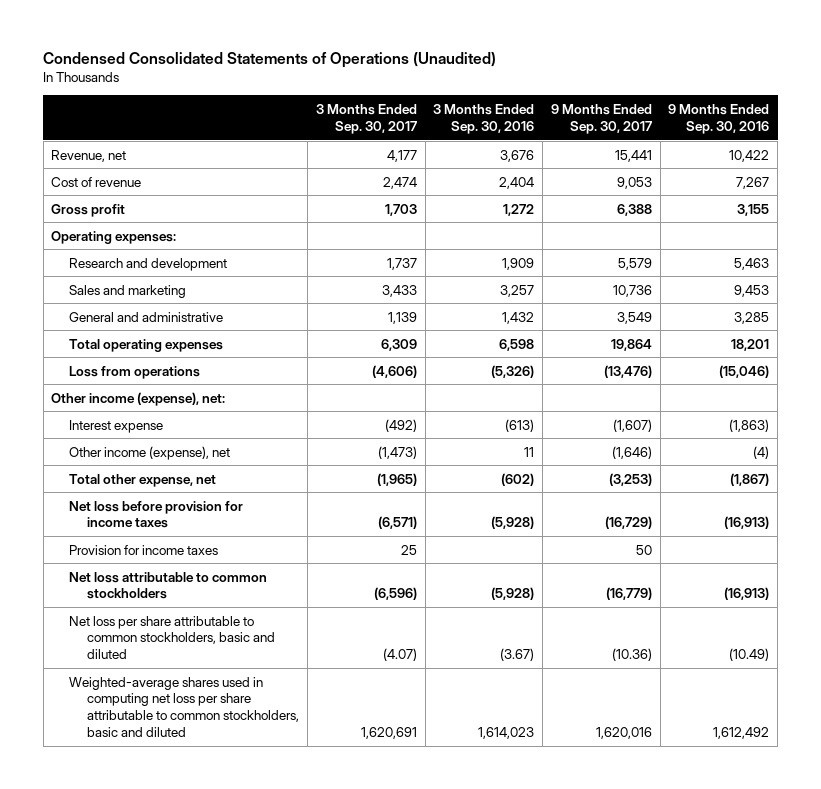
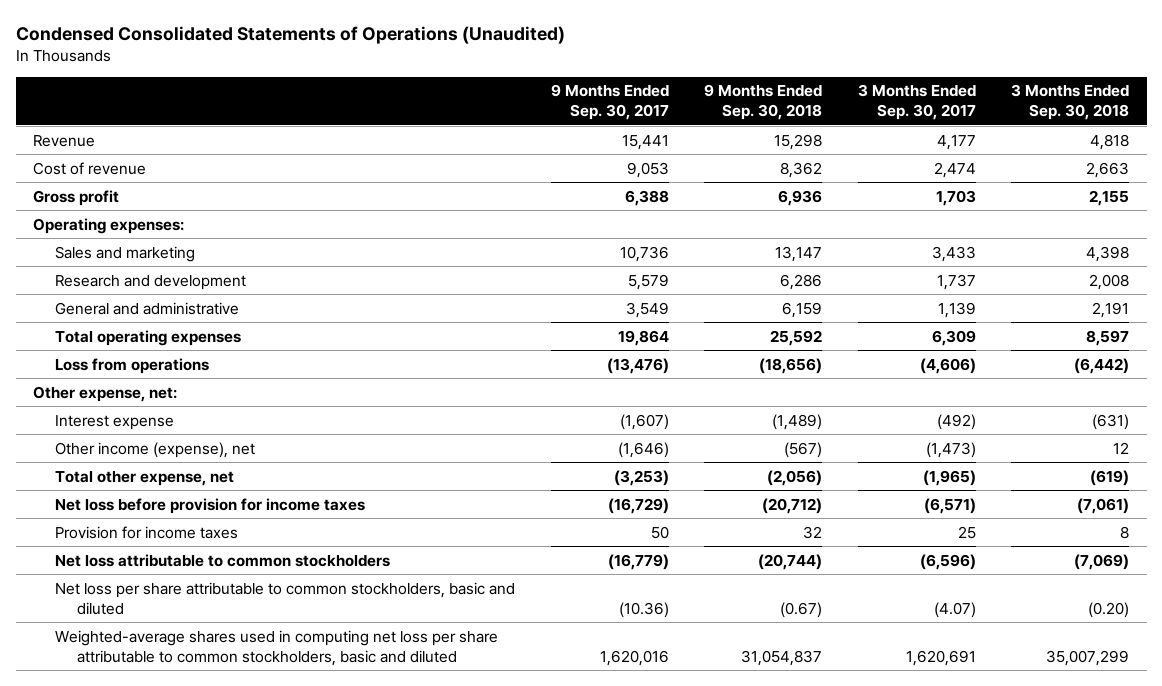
[433,103,535,134] 3 Months Ended Sep. 30, 2016 -> none
[668,103,770,134] 9 Months Ended Sep. 30, 2016 -> none
none -> [704,84,823,121] 9 Months Ended Sep. 30, 2018
none -> [1011,84,1130,121] 3 Months Ended Sep. 30, 2018
[51,149,127,162] Revenue, net -> [33,134,96,147] Revenue
[69,257,228,271] Research and development -> [55,274,247,290] Research and development
[51,391,226,406] Other income (expense), net: -> [33,385,178,402] Other expense, net:

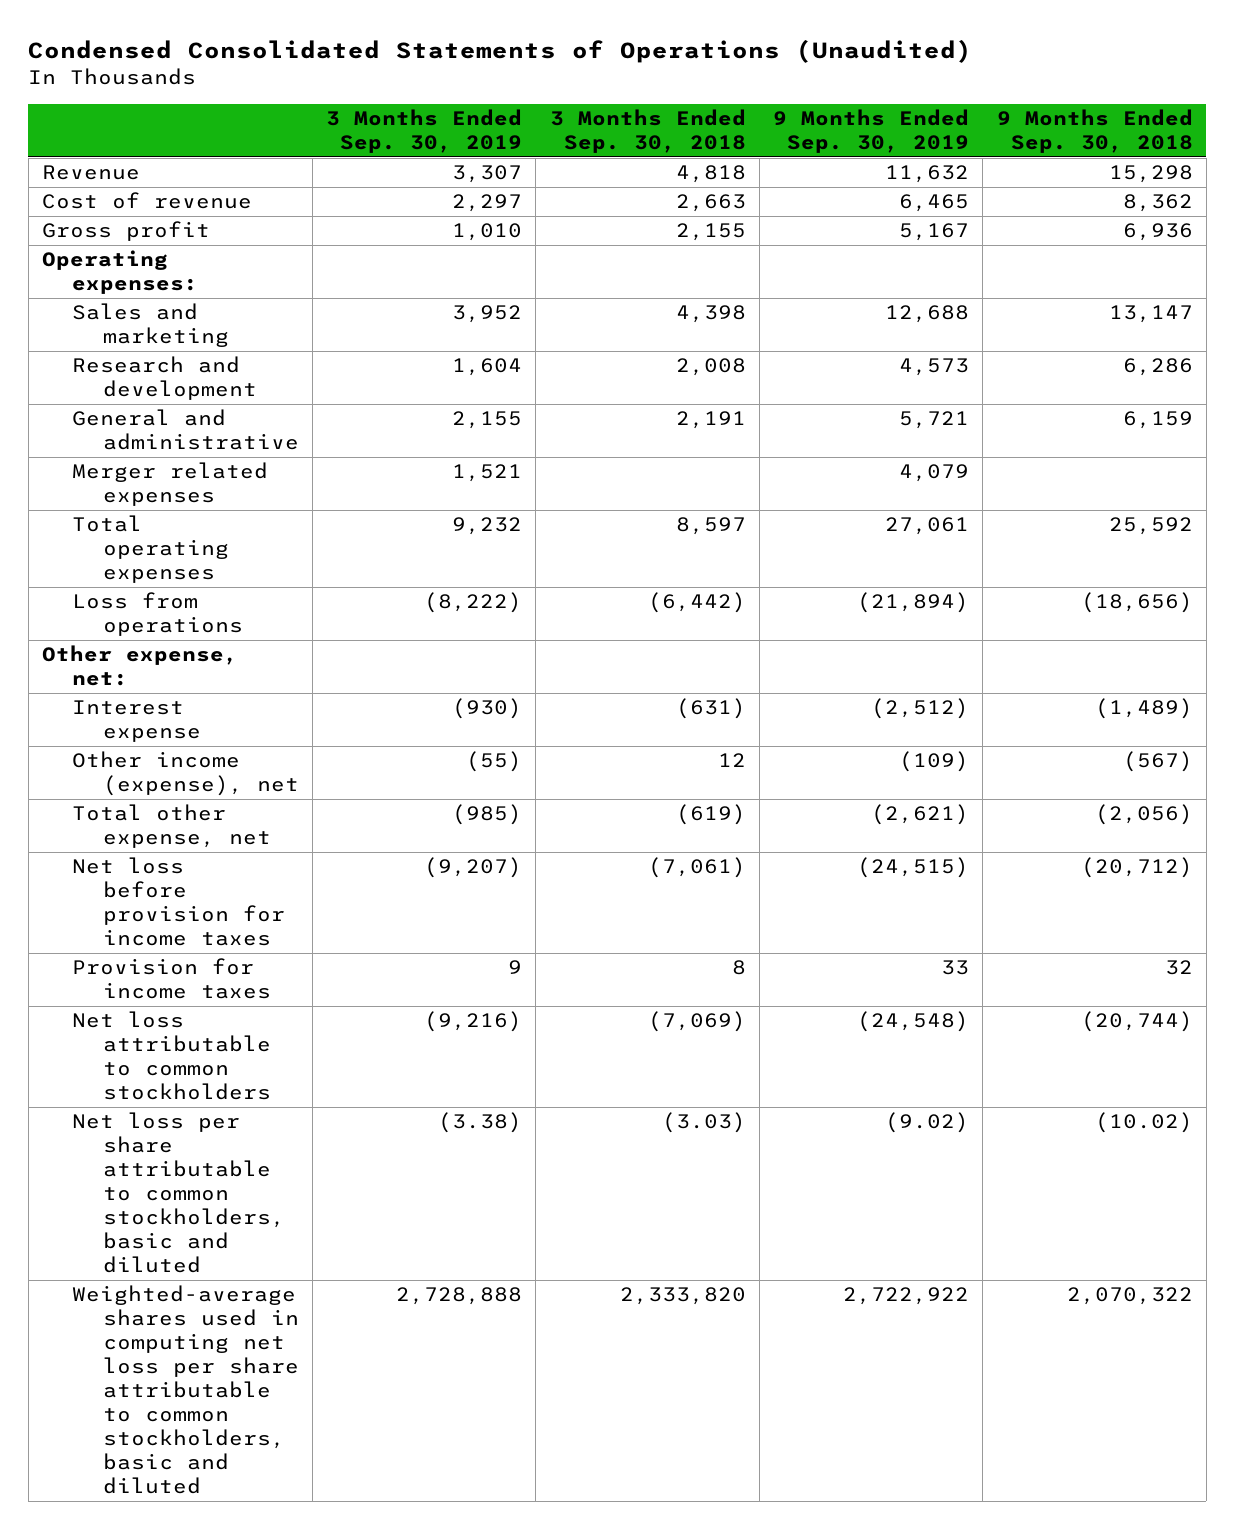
[550,84,669,121] 9 Months Ended Sep. 30, 2017 -> none
[857,84,976,121] 3 Months Ended Sep. 30, 2017 -> none
none -> [326,108,523,153] 3 Months Ended Sep. 30, 2019
none -> [773,108,970,153] 9 Months Ended Sep. 30, 2019
none -> [72,462,269,507] Merger related expenses
[780,601,823,618] (0.67) -> [1094,1112,1193,1134] (10.02)
[1088,601,1130,618] (0.20) -> [661,1112,746,1134] (3.03)
[741,649,823,666] 31,054,837 -> [1066,1287,1193,1306] 2,070,322
[1046,649,1130,666] 35,007,299 -> [619,1287,746,1306] 2,333,820

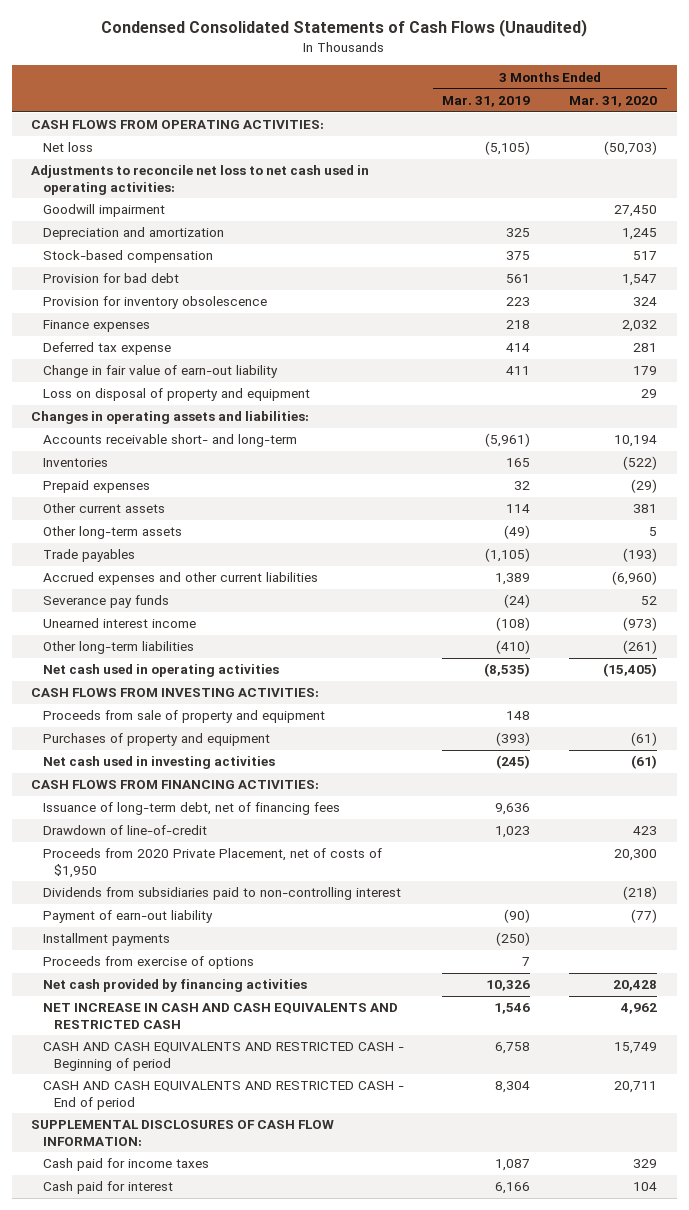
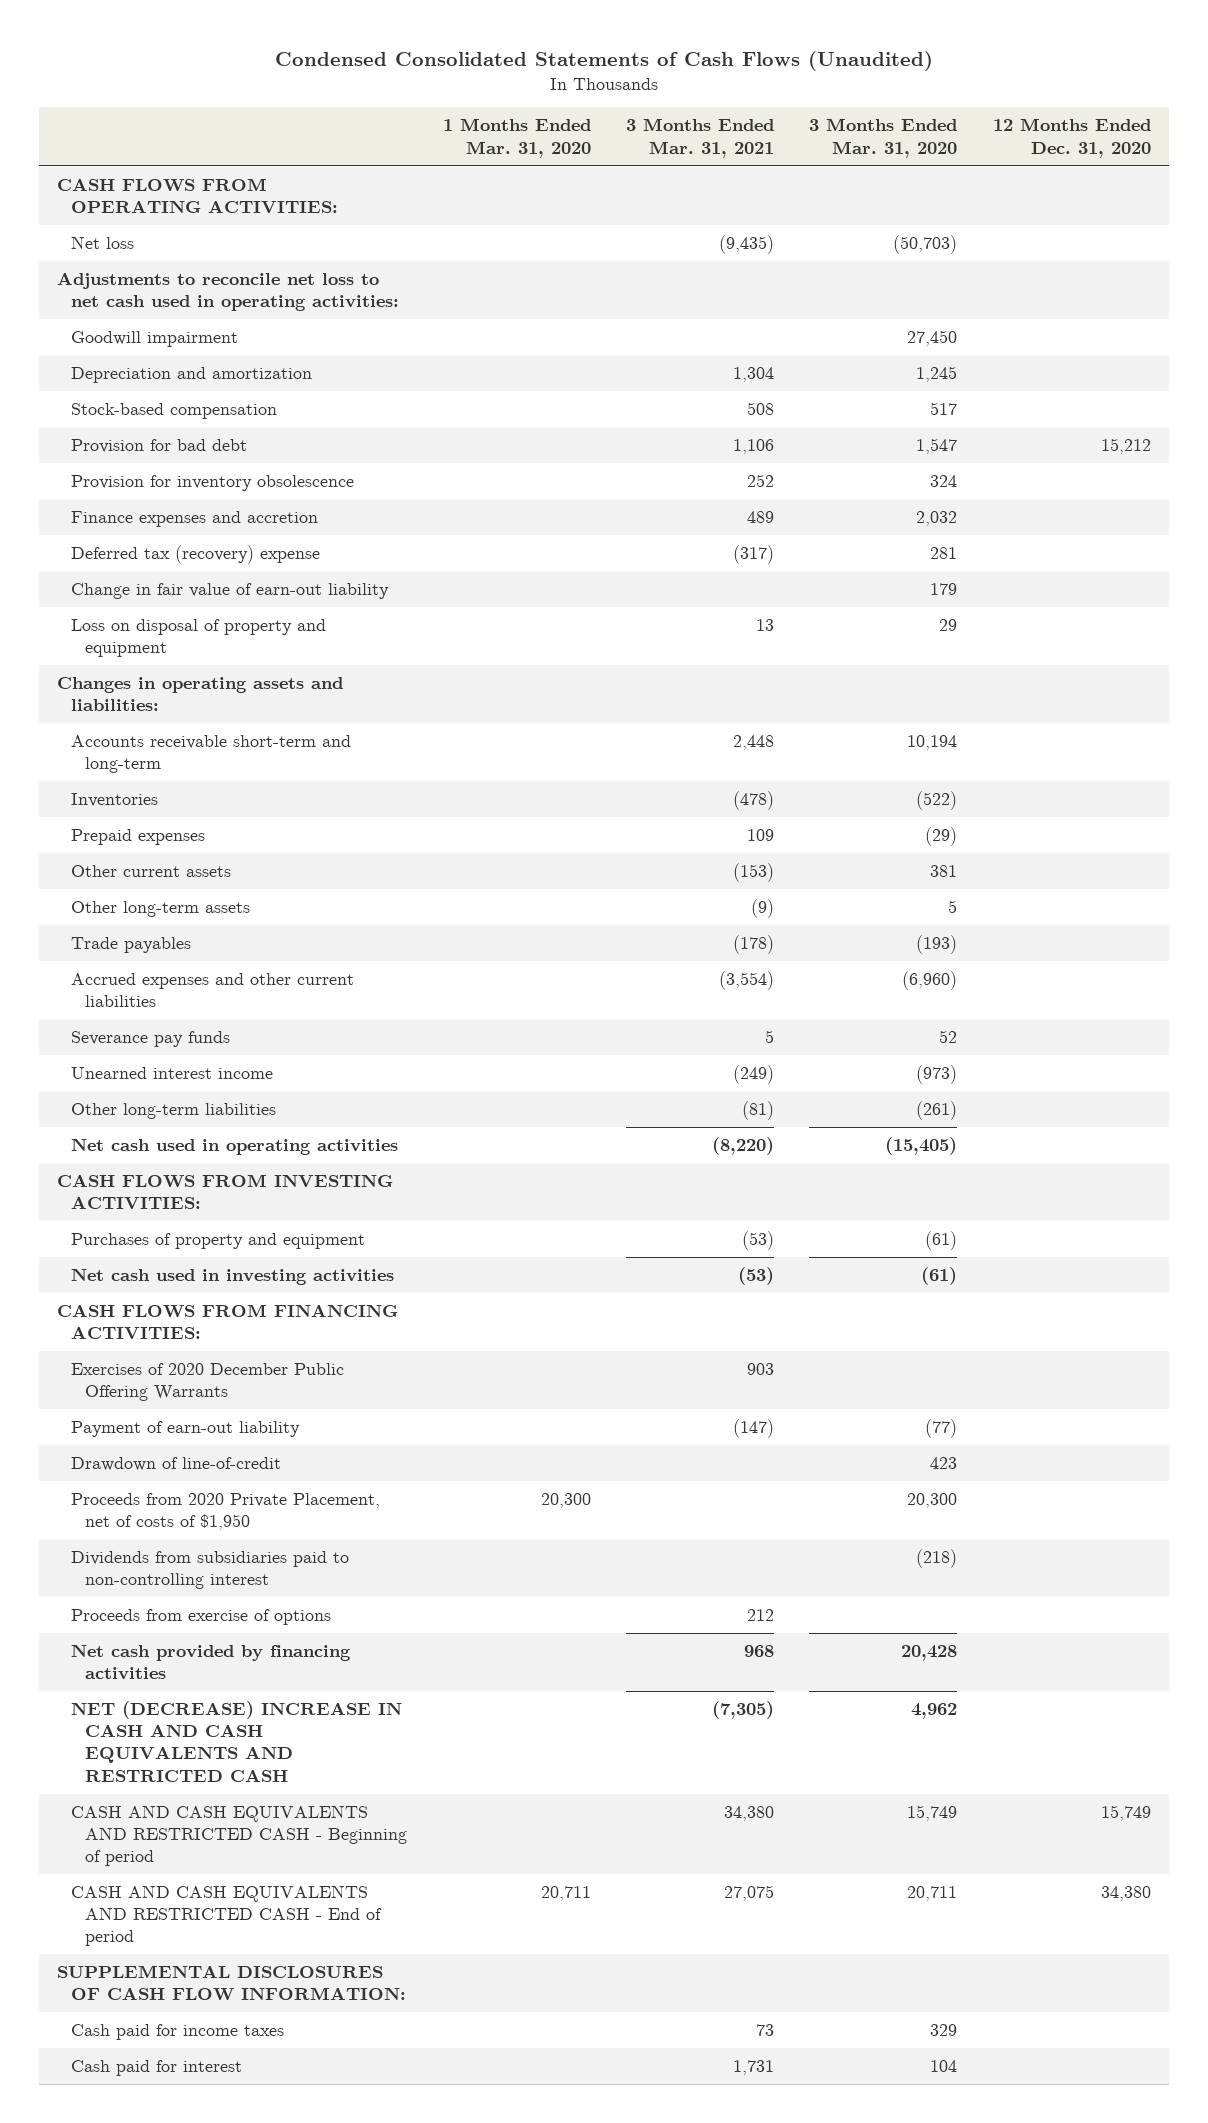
[442,95,531,107] Mar. 31, 2019 -> none
none -> [442,118,591,158] 1 Months Ended Mar. 31, 2020
none -> [625,118,774,158] 3 Months Ended Mar. 31, 2021
none -> [992,118,1151,158] 12 Months Ended Dec. 31, 2020
[42,320,150,333] Finance expenses -> [71,511,319,528] Finance expenses and accretion
[42,342,171,356] Deferred tax expense -> [71,545,321,565] Deferred tax (recovery) expense
[42,434,297,448] Accounts receivable short- and long-term -> [71,735,352,774] Accounts receivable short-term and long-term
[42,710,325,724] Proceeds from sale of property and equipment -> none
[42,802,340,816] Issuance of long-term debt, net of financing fees -> none
none -> [71,1363,345,1402] Exercises of 2020 December Public Offering Warrants
[42,910,213,924] Payment of earn-out liability -> [71,1421,301,1438] Payment of earn-out liability
[42,933,170,947] Installment payments -> none
[42,1003,398,1029] NET INCREASE IN CASH AND CASH EQUIVALENTS AND RESTRICTED CASH -> [71,1701,403,1782] NET (DECREASE) INCREASE IN CASH AND CASH EQUIVALENTS AND RESTRICTED CASH

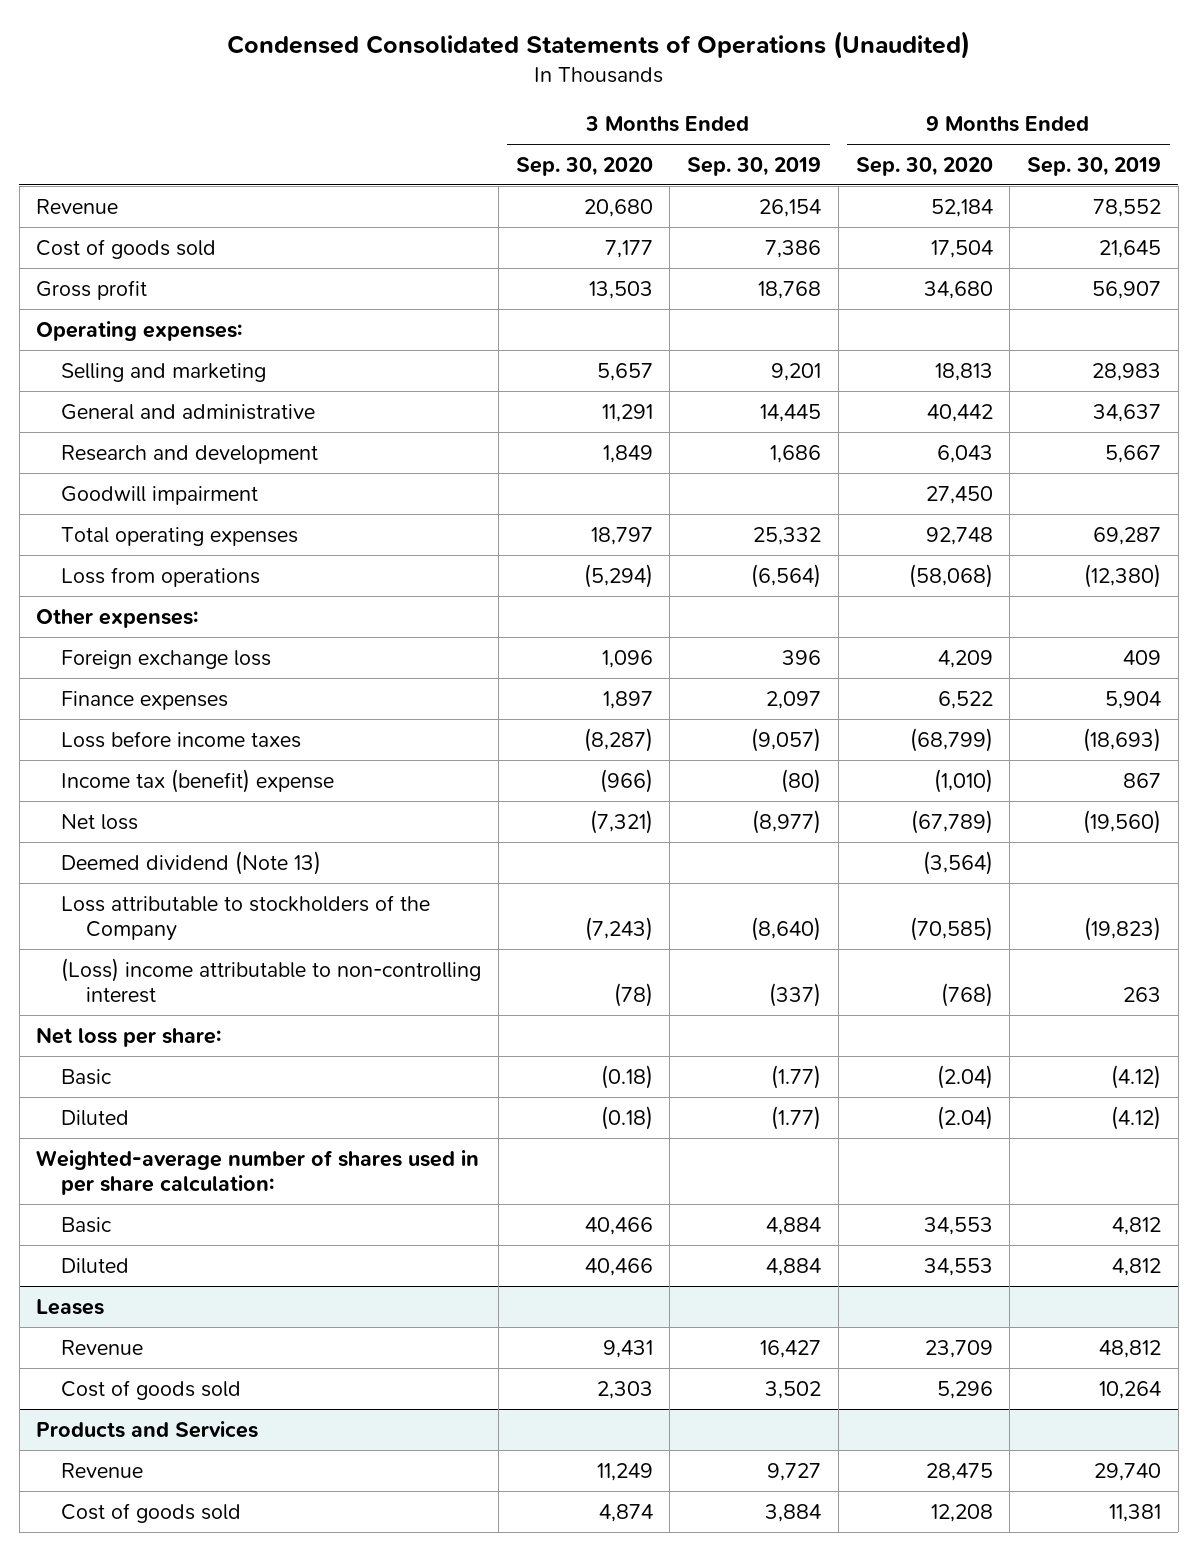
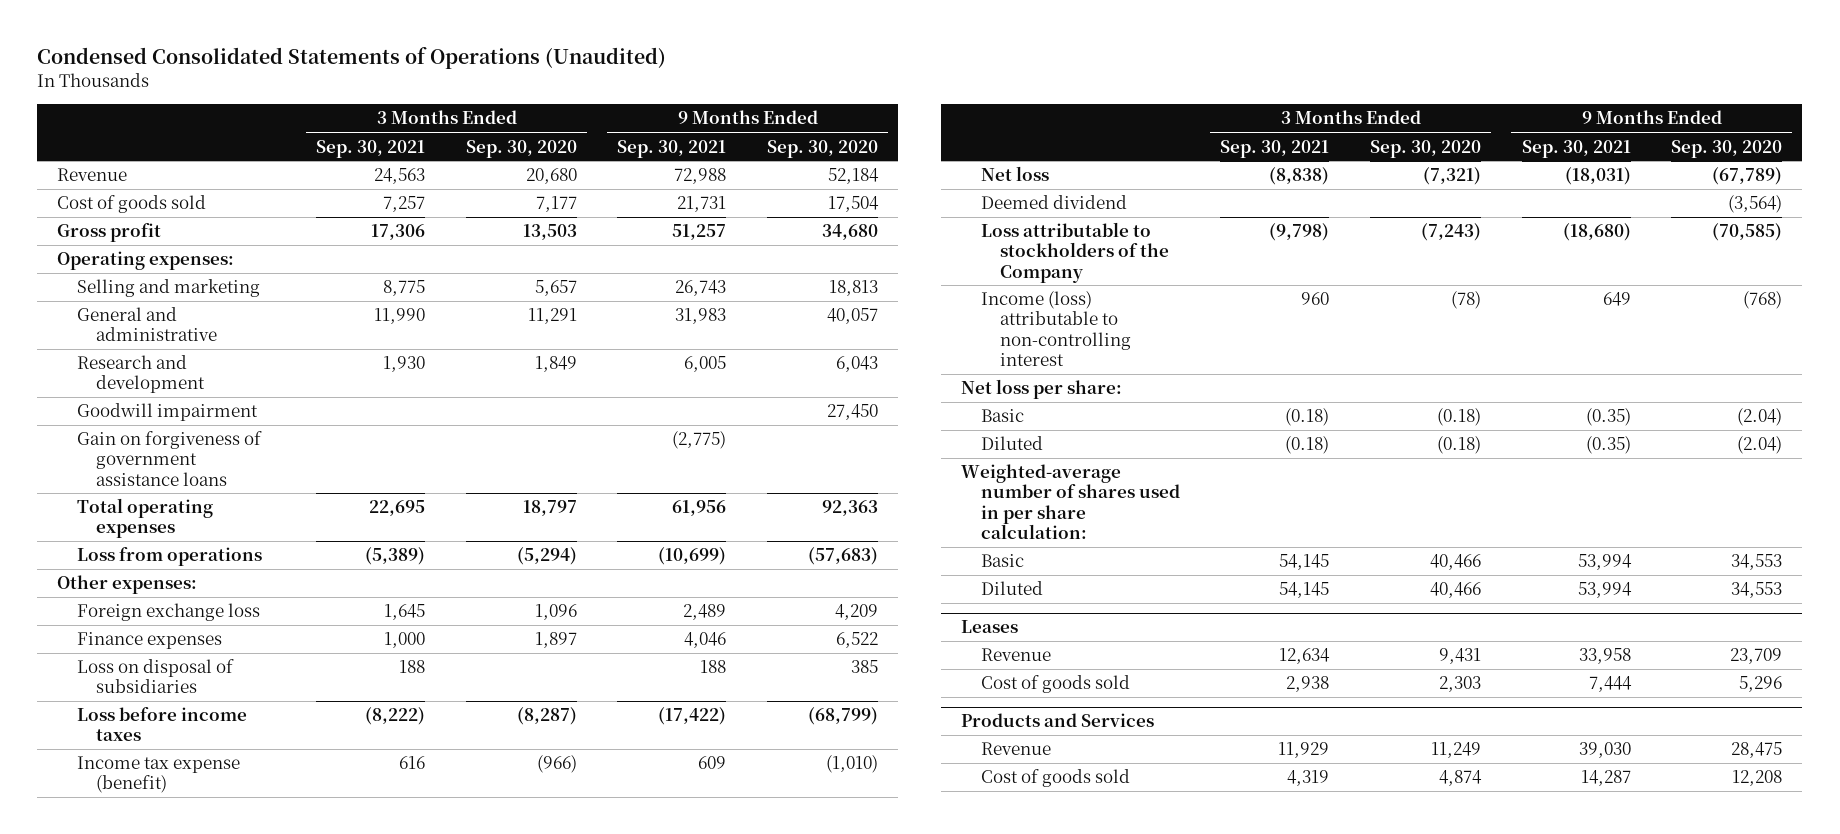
[687,156,822,176] Sep. 30, 2019 -> none
[1027,156,1162,176] Sep. 30, 2019 -> none
none -> [316,139,426,158] Sep. 30, 2021
none -> [617,139,727,158] Sep. 30, 2021
[926,403,993,422] 40,442 -> [827,308,879,325] 40,057
none -> [76,431,262,486] Gain on forgiveness of government assistance loans
[925,526,993,545] 92,748 -> [822,500,879,517] 92,363
[908,563,993,588] (58,068) -> [808,547,879,566] (57,683)
none -> [76,659,234,694] Loss on disposal of subsidiaries
[61,768,335,793] Income tax (benefit) expense -> [76,756,240,794] Income tax expense (benefit)
[61,850,322,875] Deemed dividend (Note 13) -> [980,195,1127,210] Deemed dividend
[61,957,482,1003] (Loss) income attributable to non-controlling interest -> [980,291,1132,366] Income (loss) attributable to non-controlling interest

